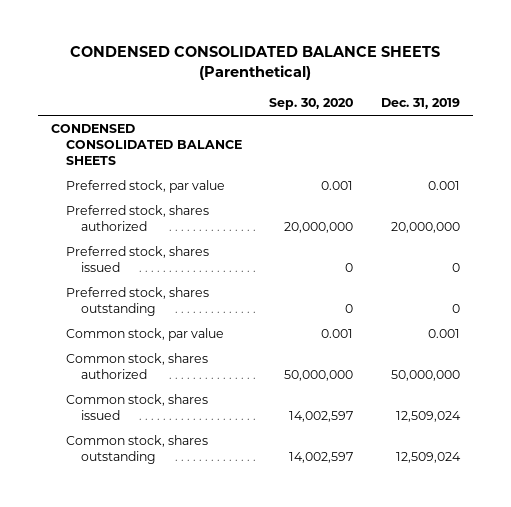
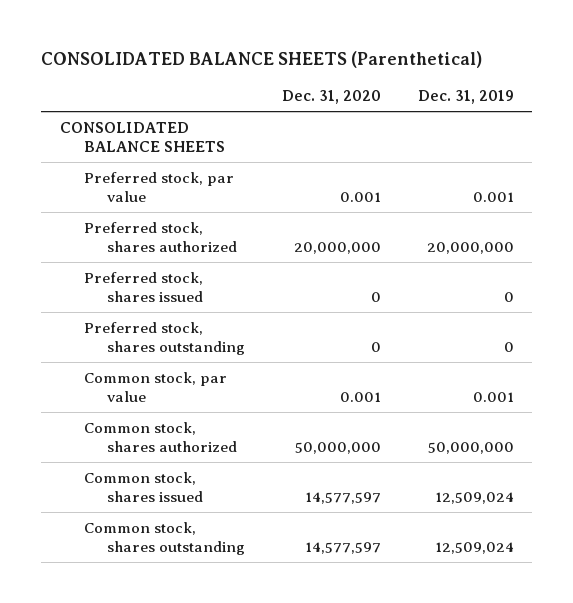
[70,46,441,81] CONDENSED CONSOLIDATED BALANCE SHEETS (Parenthetical) -> [41,51,483,69] CONSOLIDATED BALANCE SHEETS (Parenthetical)
[269,98,354,111] Sep. 30, 2020 -> none
none -> [282,90,382,105] Dec. 31, 2020
[51,124,243,165] CONDENSED CONSOLIDATED BALANCE SHEETS -> [59,121,225,152] CONSOLIDATED BALANCE SHEETS

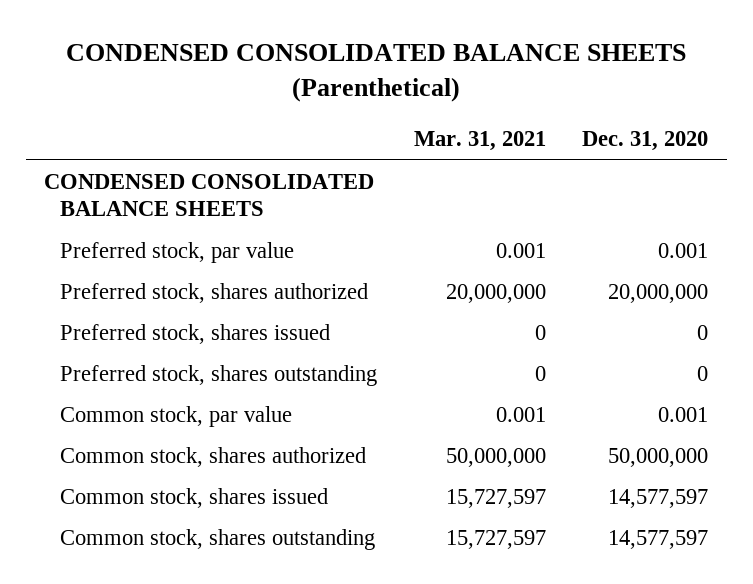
[41,51,483,69] CONSOLIDATED BALANCE SHEETS (Parenthetical) -> [66,43,687,102] CONDENSED CONSOLIDATED BALANCE SHEETS (Parenthetical)
[417,90,514,105] Dec. 31, 2019 -> none
none -> [413,131,546,152] Mar. 31, 2021
[59,121,225,152] CONSOLIDATED BALANCE SHEETS -> [44,173,375,217] CONDENSED CONSOLIDATED BALANCE SHEETS

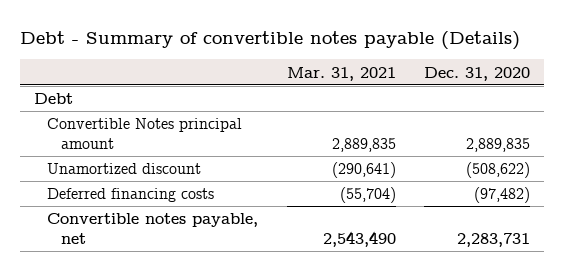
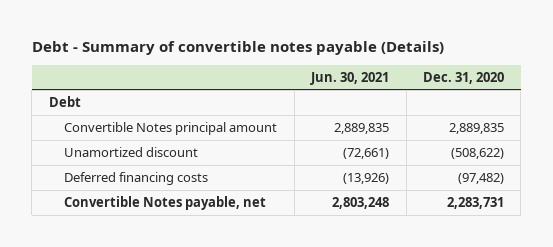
[286,66,396,81] Mar. 31, 2021 -> none
none -> [310,71,390,85] Jun. 30, 2021
[47,213,259,245] Convertible notes payable, net -> [64,196,267,211] Convertible Notes payable, net

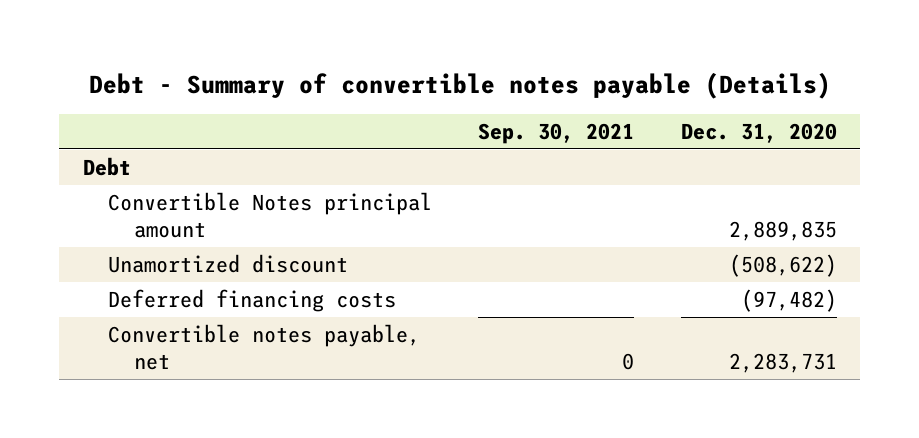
[310,71,390,85] Jun. 30, 2021 -> none
none -> [478,122,635,144] Sep. 30, 2021
[64,196,267,211] Convertible Notes payable, net -> [108,323,421,370] Convertible notes payable, net

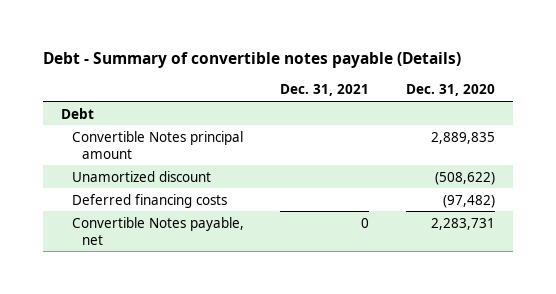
[478,122,635,144] Sep. 30, 2021 -> none
none -> [280,84,370,97] Dec. 31, 2021
[108,323,421,370] Convertible notes payable, net -> [71,216,244,245] Convertible Notes payable, net

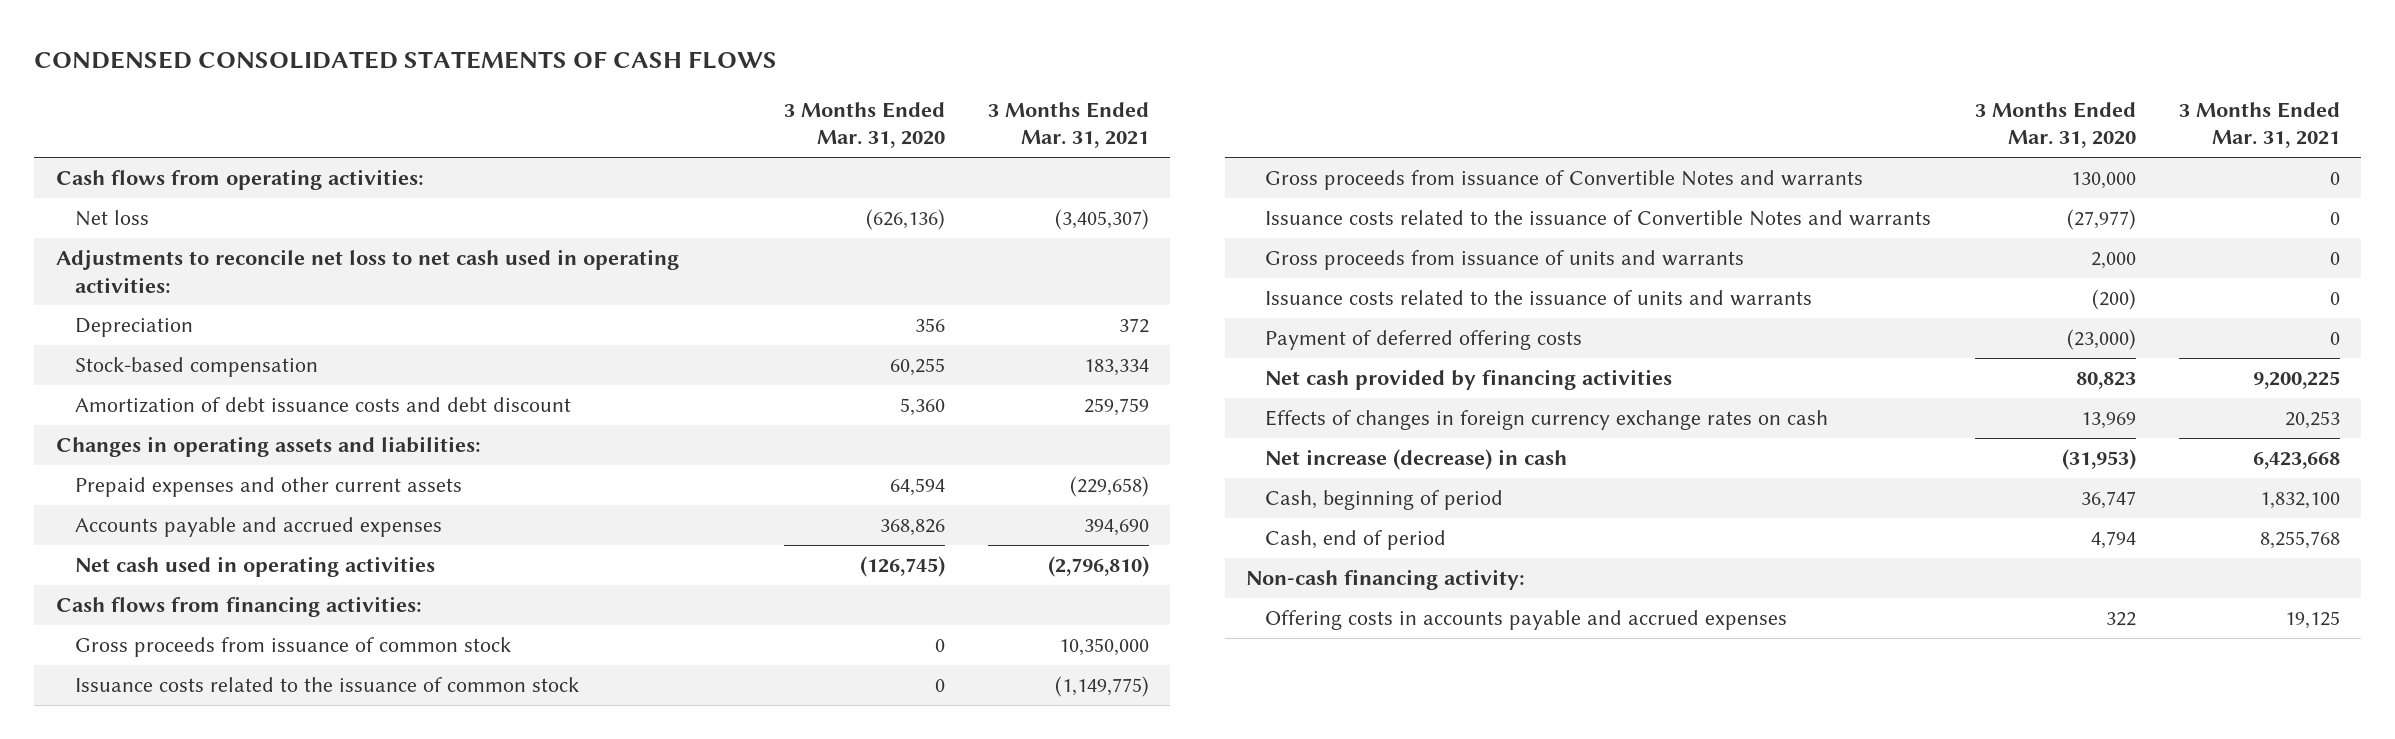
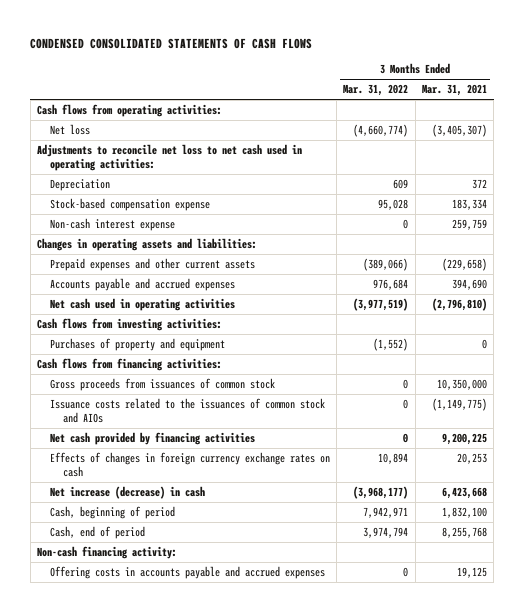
[783,102,945,149] 3 Months Ended Mar. 31, 2020 -> none
none -> [343,84,409,97] Mar. 31, 2022
[74,357,318,378] Stock-based compensation -> [49,197,210,211] Stock-based compensation expense
[74,397,571,414] Amortization of debt issuance costs and debt discount -> [49,217,175,231] Non-cash interest expense
none -> [36,317,222,331] Cash flows from investing activities:
none -> [49,337,225,351] Purchases of property and equipment
[74,677,579,693] Issuance costs related to the issuance of common stock -> none
[1265,170,1864,191] Gross proceeds from issuance of Convertible Notes and warrants -> none
[1265,210,1932,227] Issuance costs related to the issuance of Convertible Notes and warrants -> none
[1265,250,1745,271] Gross proceeds from issuance of units and warrants -> none
[1265,330,1583,351] Payment of deferred offering costs -> none
[74,637,511,658] Gross proceeds from issuance of common stock -> [49,377,275,391] Gross proceeds from issuances of common stock
[1265,290,1813,307] Issuance costs related to the issuance of units and warrants -> [49,397,325,423] Issuance costs related to the issuances of common stock and AIOs
[2329,292,2340,306] 0 -> [431,397,487,411] (1,149,775)

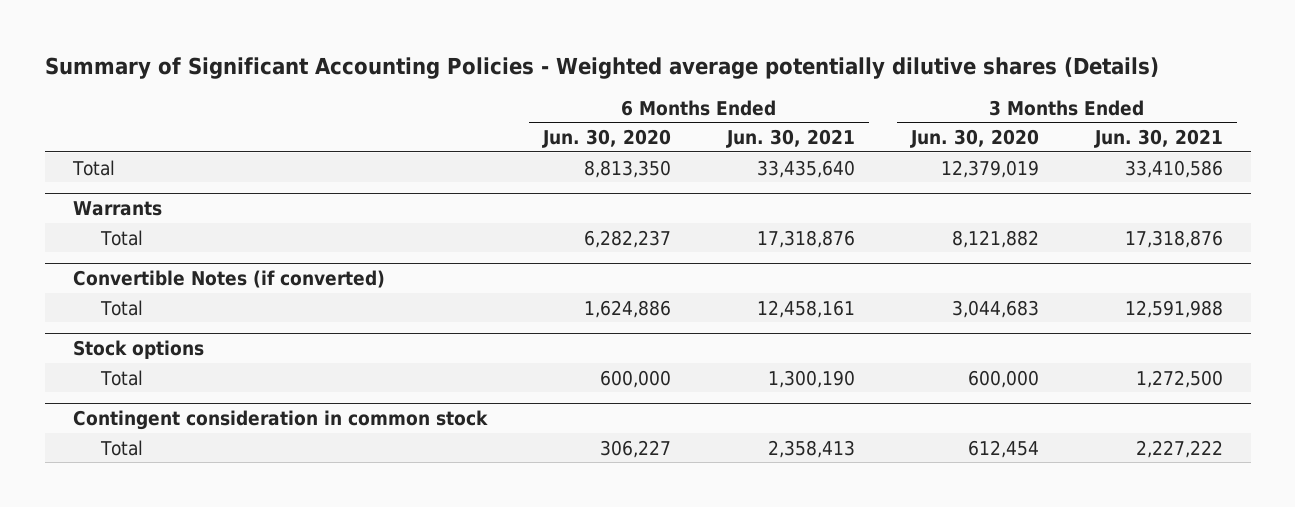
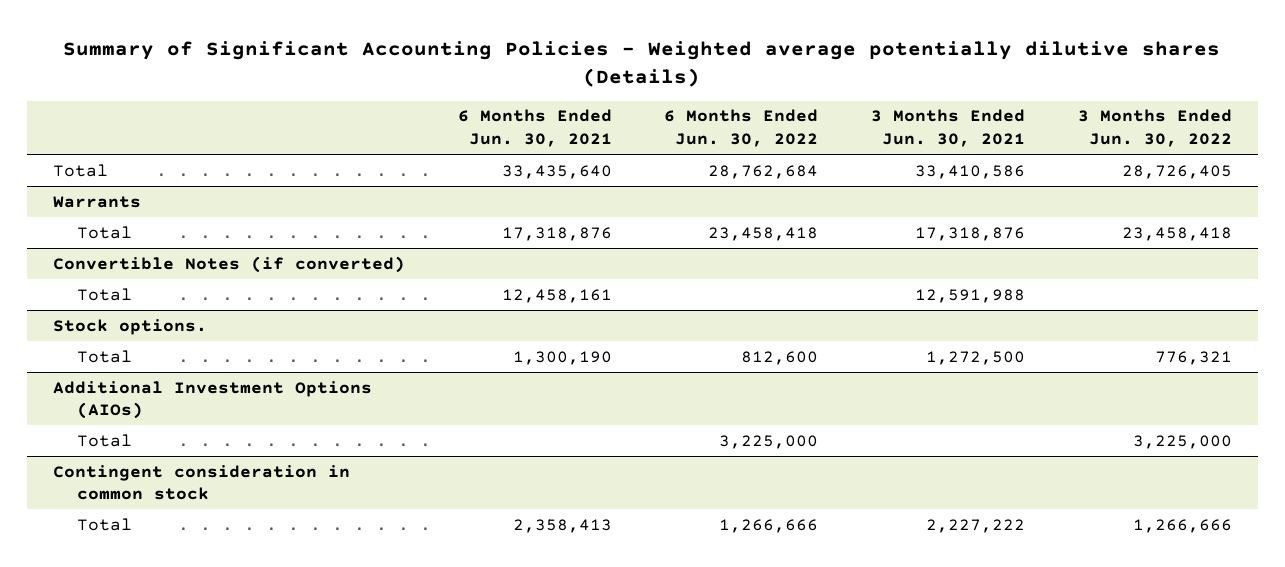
[541,129,671,149] Jun. 30, 2020 -> none
[909,129,1039,149] Jun. 30, 2020 -> none
none -> [664,109,819,148] 6 Months Ended Jun. 30, 2022
none -> [1077,109,1232,148] 3 Months Ended Jun. 30, 2022
[72,340,204,360] Stock options -> [52,318,207,335] Stock options.
none -> [52,380,372,420] Additional Investment Options (AIOs)
none -> [77,433,133,447] Total

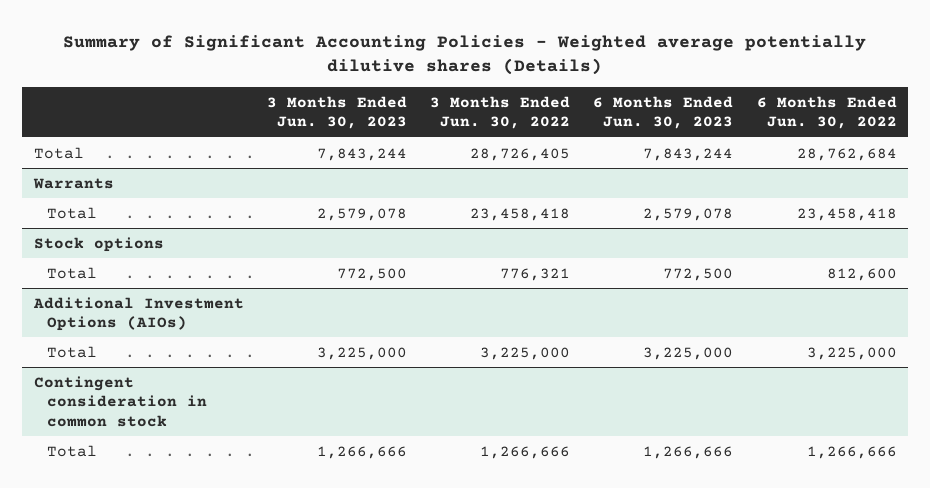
[457,109,612,148] 6 Months Ended Jun. 30, 2021 -> none
[870,109,1025,148] 3 Months Ended Jun. 30, 2021 -> none
none -> [266,95,407,130] 3 Months Ended Jun. 30, 2023
none -> [593,95,734,130] 6 Months Ended Jun. 30, 2023
[52,255,405,273] Convertible Notes (if converted) -> none
[77,287,133,301] Total -> none
[52,318,207,335] Stock options. -> [33,236,164,252] Stock options

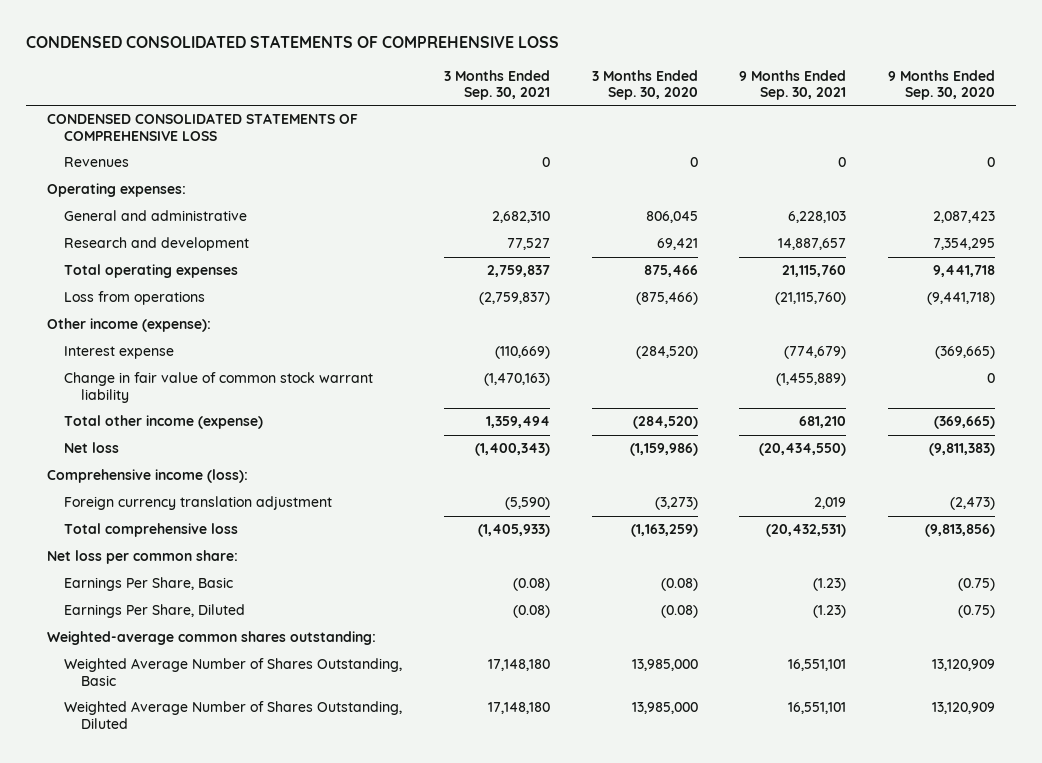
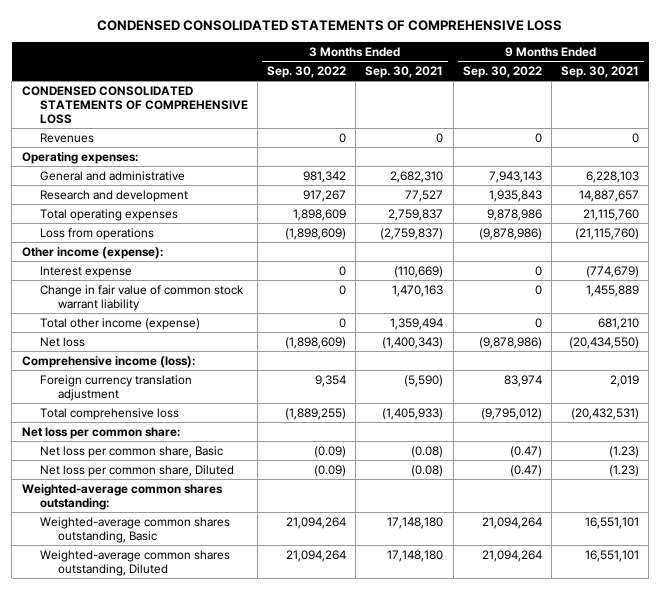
[591,69,698,101] 3 Months Ended Sep. 30, 2020 -> none
[887,69,995,101] 9 Months Ended Sep. 30, 2020 -> none
none -> [266,65,346,78] Sep. 30, 2022
none -> [462,65,542,78] Sep. 30, 2022
[483,373,550,387] (1,470,163) -> [392,284,444,297] 1,470,163
[776,373,847,387] (1,455,889) -> [586,284,640,297] 1,455,889
[64,577,234,592] Earnings Per Share, Basic -> [39,445,223,458] Net loss per common share, Basic
[64,604,246,619] Earnings Per Share, Diluted -> [39,464,234,477] Net loss per common share, Diluted
[64,658,403,686] Weighted Average Number of Shares Outstanding, Basic -> [39,516,230,543] Weighted-average common shares outstanding, Basic
[64,701,403,729] Weighted Average Number of Shares Outstanding, Diluted -> [39,549,230,576] Weighted-average common shares outstanding, Diluted

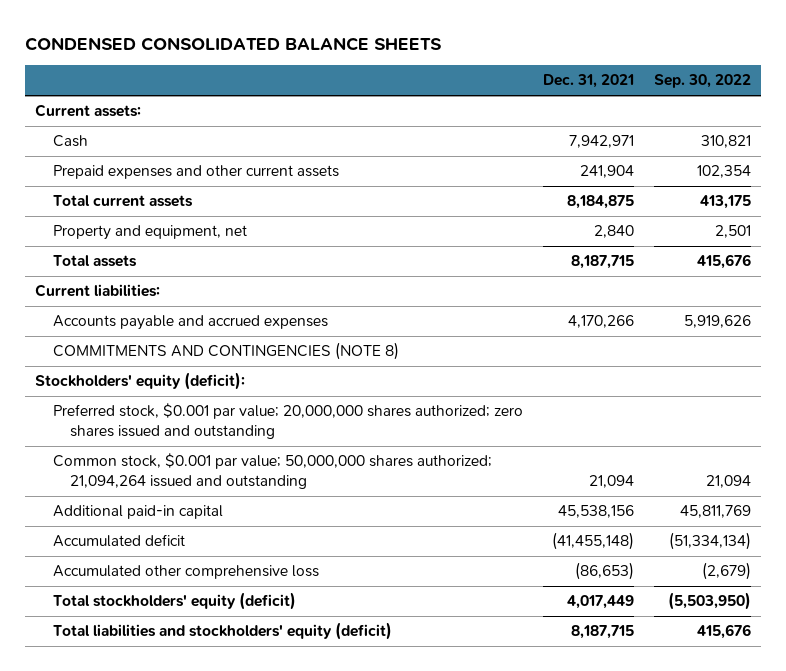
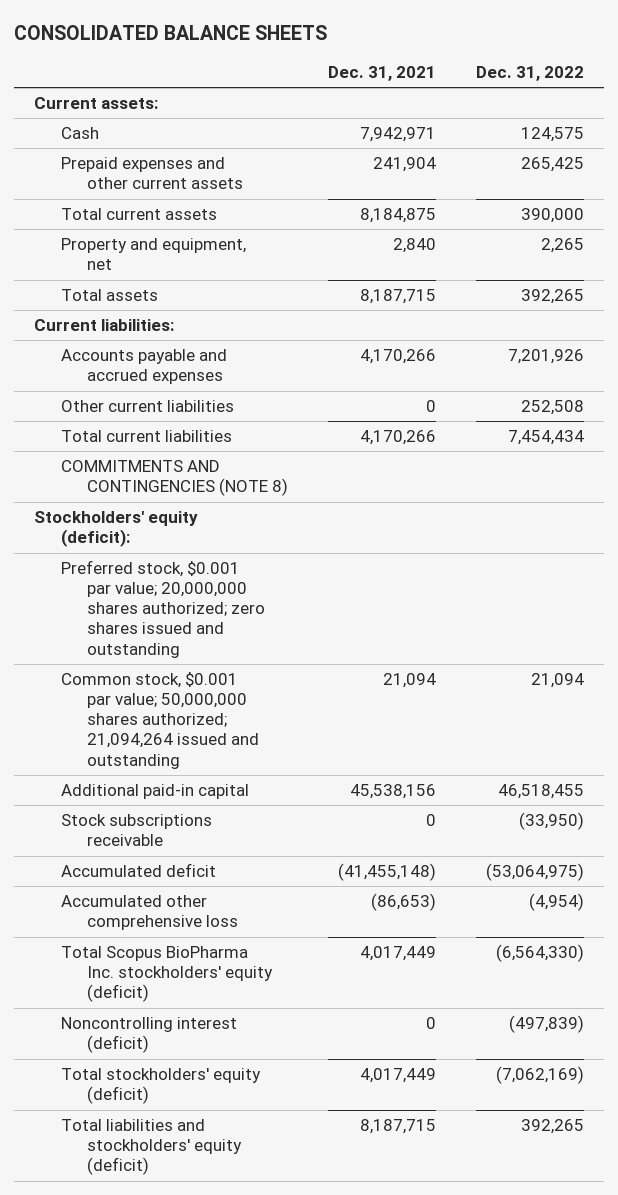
[25,36,443,51] CONDENSED CONSOLIDATED BALANCE SHEETS -> [13,25,327,41] CONSOLIDATED BALANCE SHEETS
[653,74,751,89] Sep. 30, 2022 -> none
none -> [475,66,584,82] Dec. 31, 2022
none -> [60,400,234,413] Other current liabilities
none -> [60,430,232,443] Total current liabilities
none -> [60,814,212,847] Stock subscriptions receivable
none -> [60,946,274,1003] Total Scopus BioPharma Inc. stockholders' equity (deficit)
none -> [60,1017,237,1054] Noncontrolling interest (deficit)

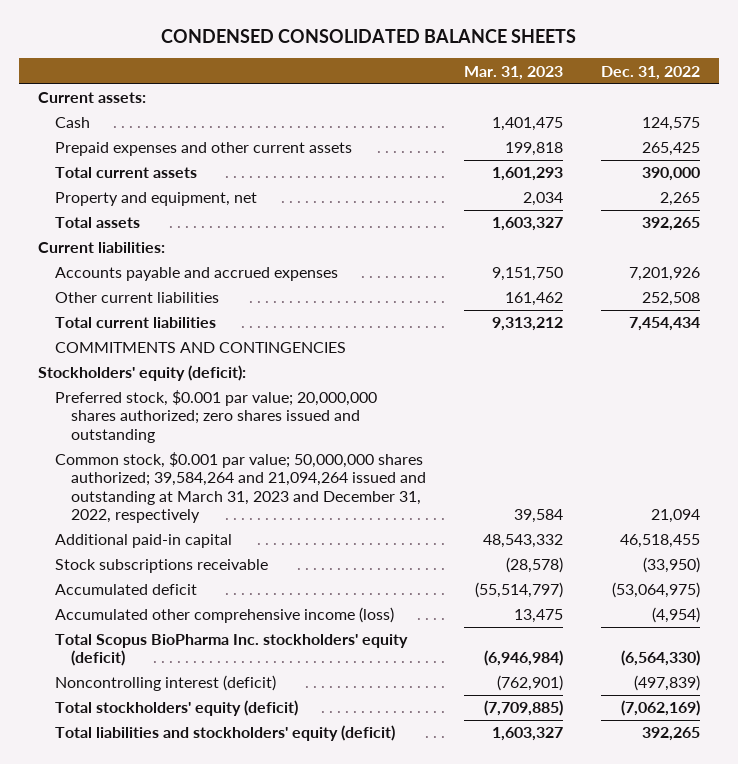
[13,25,327,41] CONSOLIDATED BALANCE SHEETS -> [161,28,577,43] CONDENSED CONSOLIDATED BALANCE SHEETS
[328,66,437,82] Dec. 31, 2021 -> none
none -> [464,65,564,80] Mar. 31, 2023
[60,460,289,497] COMMITMENTS AND CONTINGENCIES (NOTE 8) -> [54,342,346,354] COMMITMENTS AND CONTINGENCIES
[60,672,260,769] Common stock, $0.001 par value; 50,000,000 shares authorized; 21,094,264 issued and outstanding -> [54,452,427,523] Common stock, $0.001 par value; 50,000,000 shares authorized; 39,584,264 and 21,094,264 issued and outstanding at March 31, 2023 and December 31, 2022, respectively
[60,895,239,931] Accumulated other comprehensive loss -> [54,607,394,624] Accumulated other comprehensive income (loss)

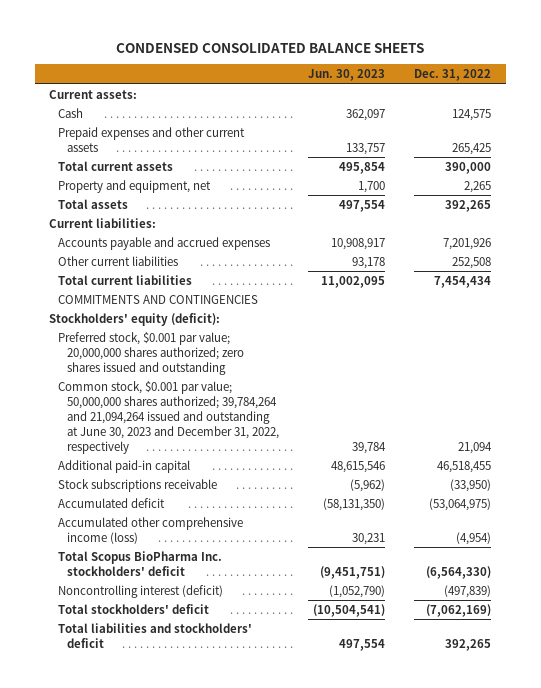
[464,65,564,80] Mar. 31, 2023 -> none
none -> [307,69,385,82] Jun. 30, 2023
[54,452,427,523] Common stock, $0.001 par value; 50,000,000 shares authorized; 39,584,264 and 21,094,264 issued and outstanding at March 31, 2023 and December 31, 2022, respectively -> [58,380,279,454] Common stock, $0.001 par value; 50,000,000 shares authorized; 39,784,264 and 21,094,264 issued and outstanding at June 30, 2023 and December 31, 2022, respectively
[54,634,408,667] Total Scopus BioPharma Inc. stockholders' equity (deficit) -> [58,550,223,576] Total Scopus BioPharma Inc. stockholders' deficit
[54,700,298,717] Total stockholders' equity (deficit) -> [58,603,210,614] Total stockholders' deficit
[54,725,395,742] Total liabilities and stockholders' equity (deficit) -> [58,622,253,648] Total liabilities and stockholders' deficit

